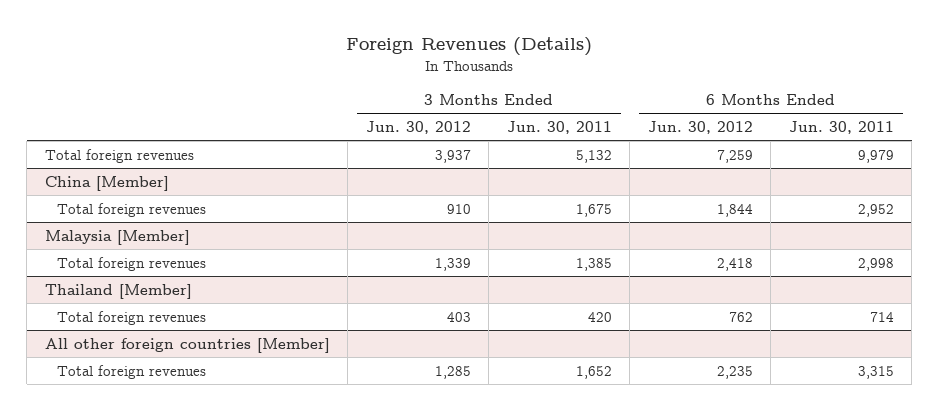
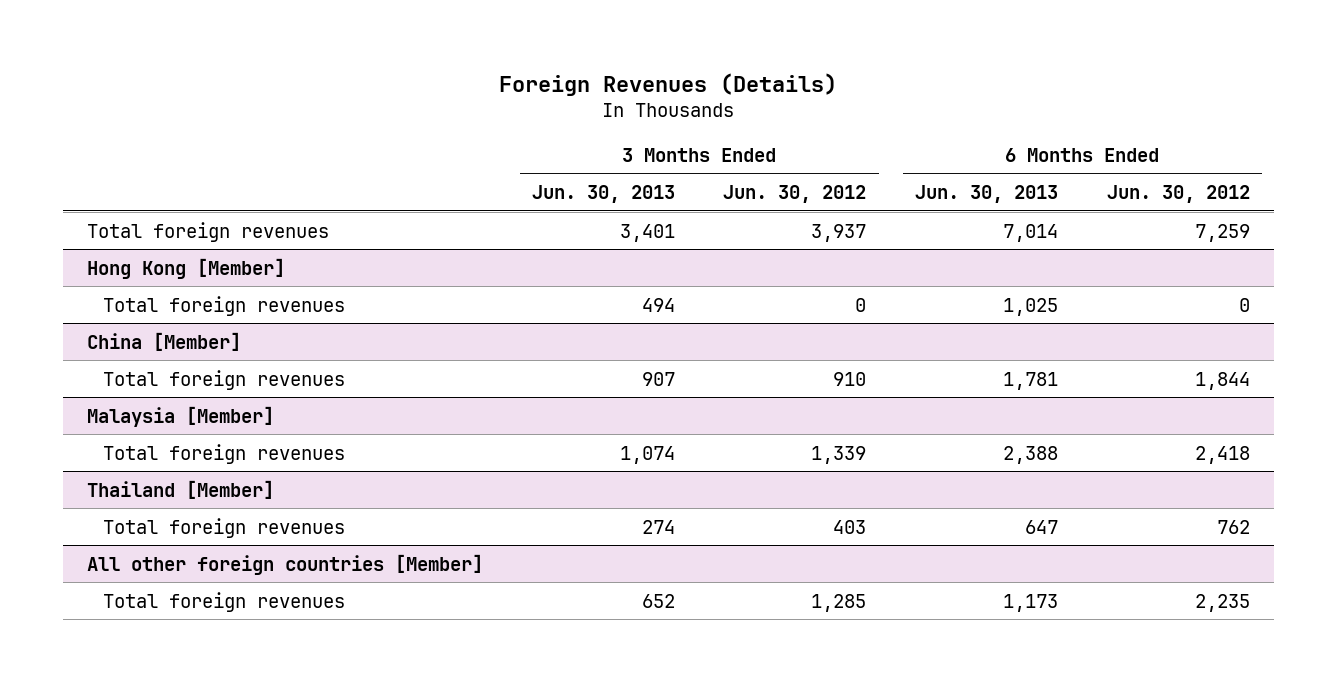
[506,121,612,135] Jun. 30, 2011 -> none
[788,121,894,135] Jun. 30, 2011 -> none
none -> [531,184,675,203] Jun. 30, 2013
none -> [915,184,1059,203] Jun. 30, 2013
none -> [87,257,286,279] Hong Kong [Member]
none -> [102,295,345,316] Total foreign revenues

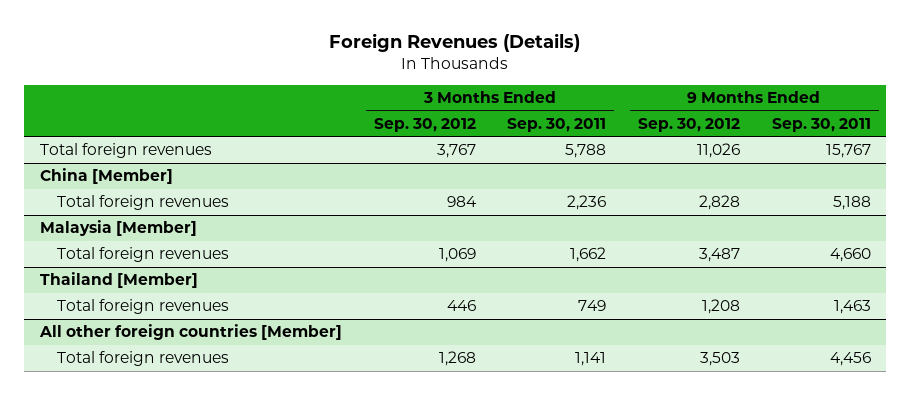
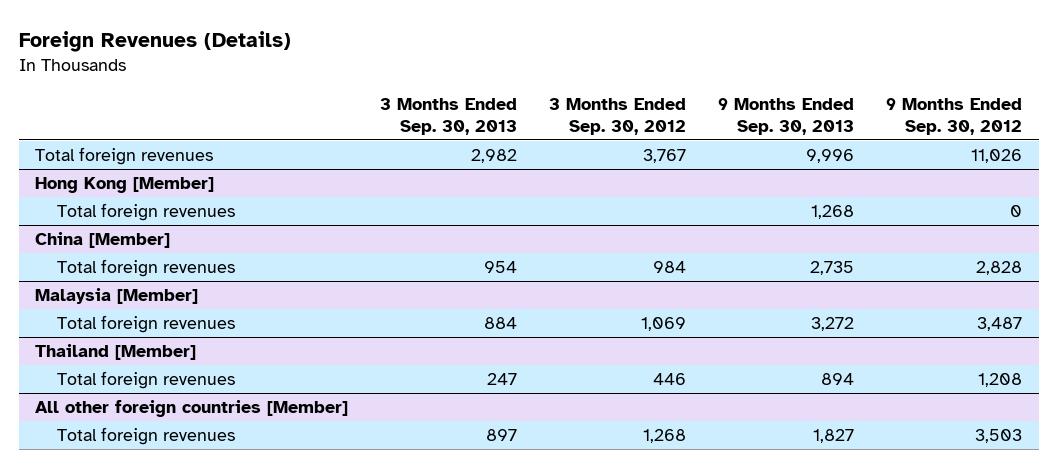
[507,117,607,132] Sep. 30, 2011 -> none
[771,117,871,132] Sep. 30, 2011 -> none
none -> [380,97,518,135] 3 Months Ended Sep. 30, 2013
none -> [718,97,855,135] 9 Months Ended Sep. 30, 2013
none -> [35,177,215,194] Hong Kong [Member]
none -> [57,203,236,222] Total foreign revenues

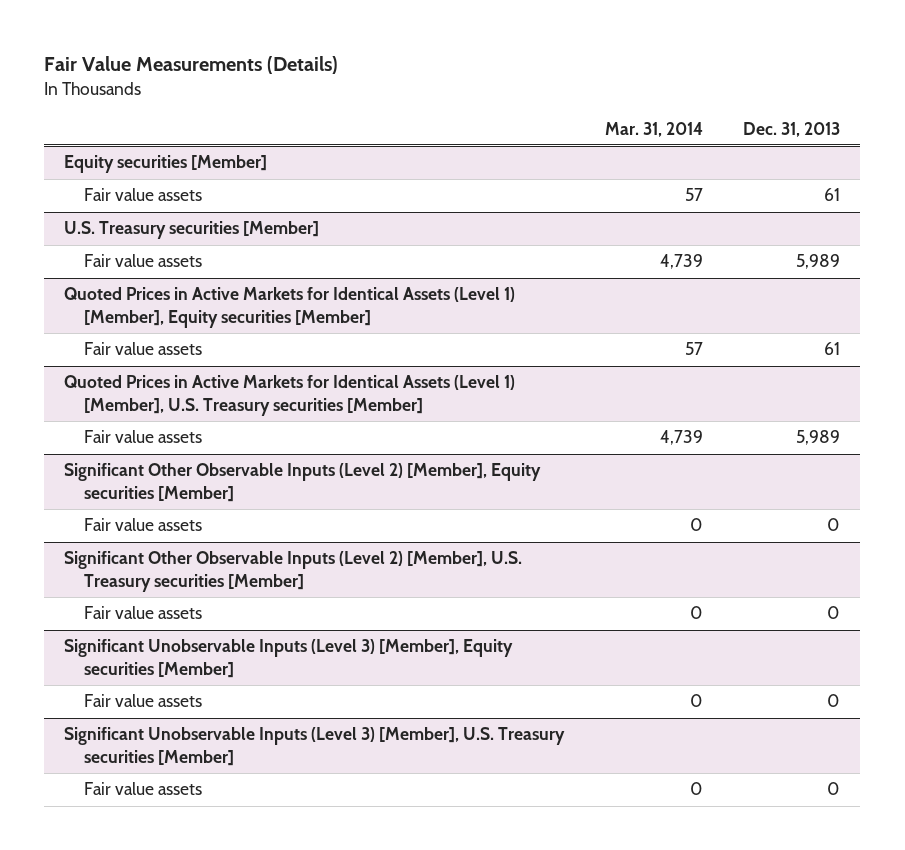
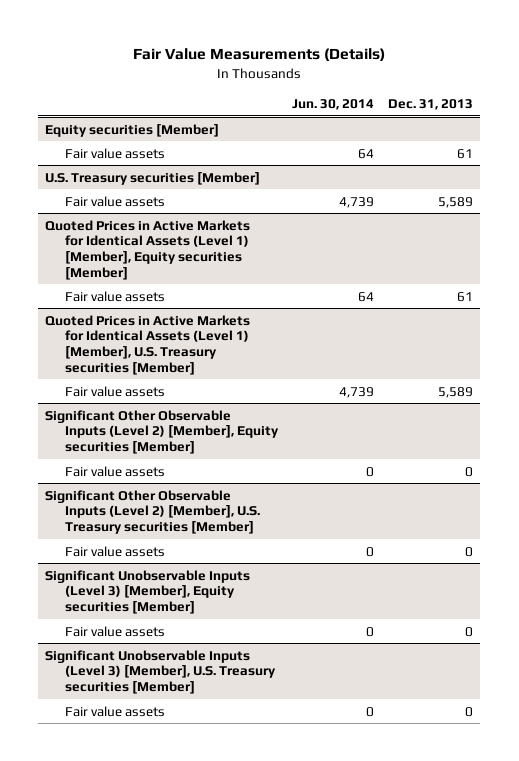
[604,121,703,137] Mar. 31, 2014 -> none
none -> [292,99,375,111] Jun. 30, 2014
[796,254,841,270] 5,989 -> [438,196,474,208] 5,589
[796,430,841,446] 5,989 -> [438,386,474,398] 5,589

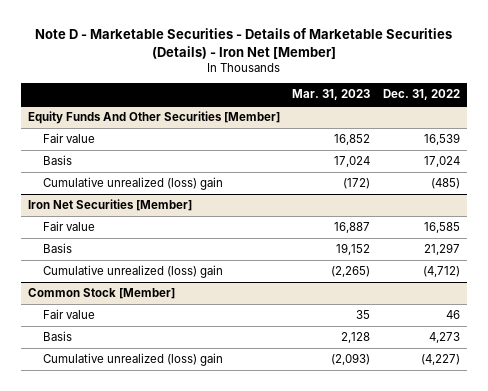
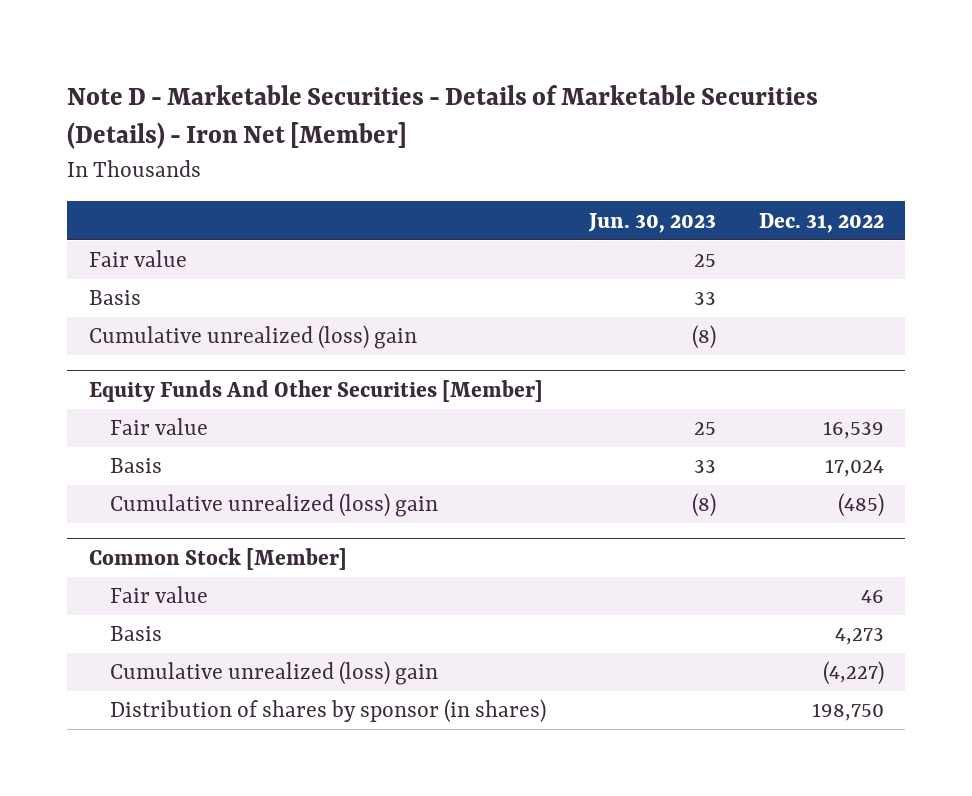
[292,89,371,101] Mar. 31, 2023 -> none
none -> [587,212,716,233] Jun. 30, 2023
none -> [88,250,187,268] Fair value
none -> [88,290,141,306] Basis
none -> [88,325,417,350] Cumulative unrealized (loss) gain
[27,198,192,211] Iron Net Securities [Member] -> none
[42,220,95,231] Fair value -> none
[42,242,72,253] Basis -> none
[42,264,223,278] Cumulative unrealized (loss) gain -> none
none -> [109,699,546,724] Distribution of shares by sponsor (in shares)

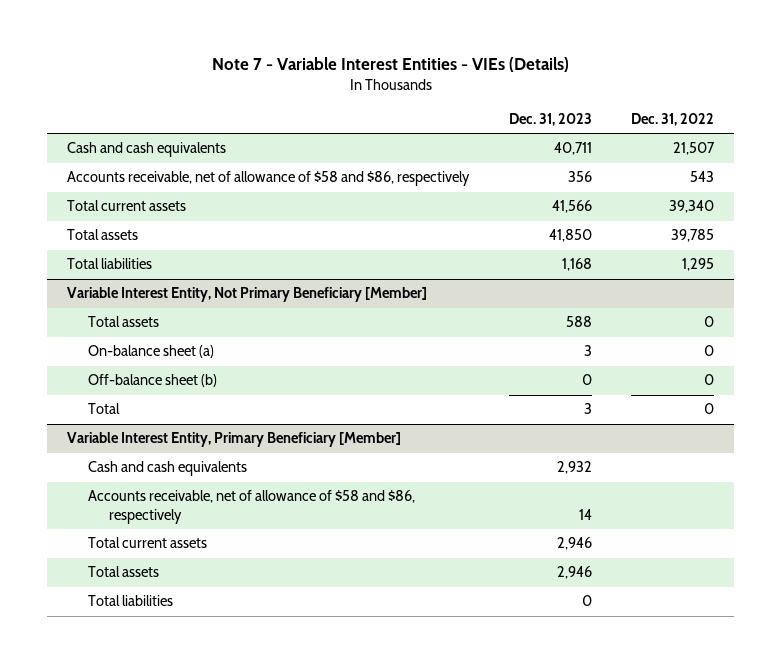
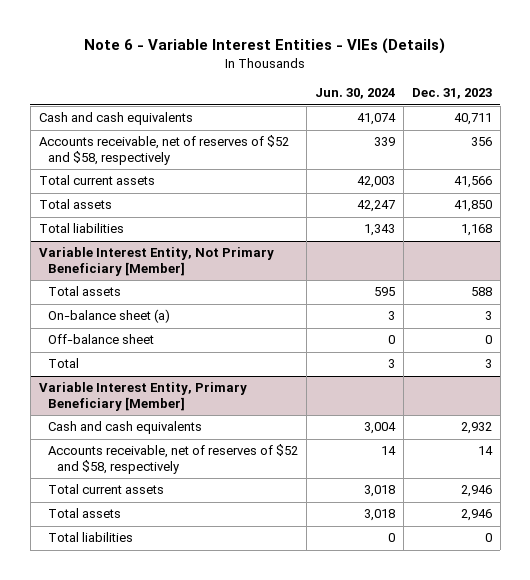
[211,57,569,73] Note 7 - Variable Interest Entities - VIEs (Details) -> [84,38,446,55] Note 6 - Variable Interest Entities - VIEs (Details)
[631,113,715,127] Dec. 31, 2022 -> none
none -> [314,88,395,100] Jun. 30, 2024
[66,171,470,187] Accounts receivable, net of allowance of $58 and $86, respectively -> [38,135,289,166] Accounts receivable, net of reserves of $52 and $58, respectively
[88,374,218,388] Off-balance sheet (b) -> [48,334,155,345] Off-balance sheet
[88,490,416,524] Accounts receivable, net of allowance of $58 and $86, respectively -> [48,444,299,475] Accounts receivable, net of reserves of $52 and $58, respectively

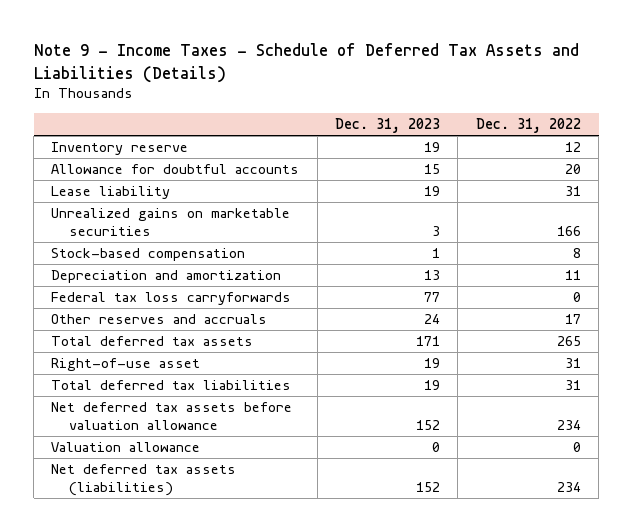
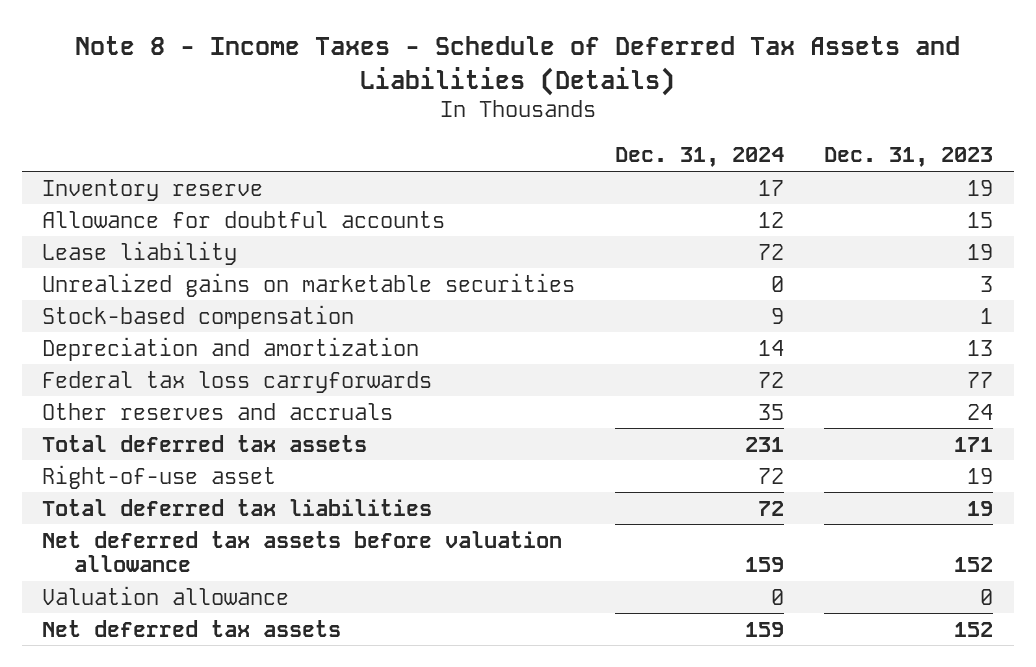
[33,43,579,83] Note 9 - Income Taxes - Schedule of Deferred Tax Assets and Liabilities (Details) -> [74,36,960,96] Note 8 - Income Taxes - Schedule of Deferred Tax Assets and Liabilities (Details)
[475,117,581,133] Dec. 31, 2022 -> none
none -> [615,147,785,168] Dec. 31, 2024
[51,464,237,496] Net deferred tax assets (liabilities) -> [42,619,342,637] Net deferred tax assets

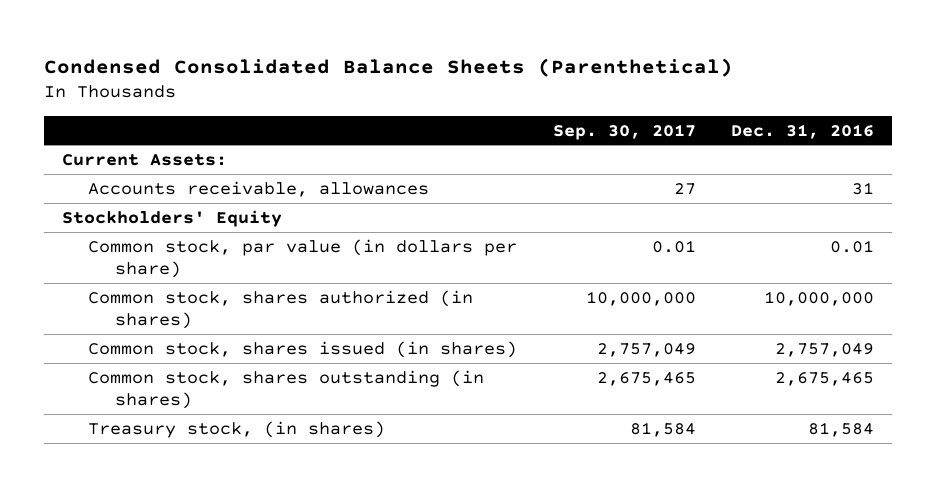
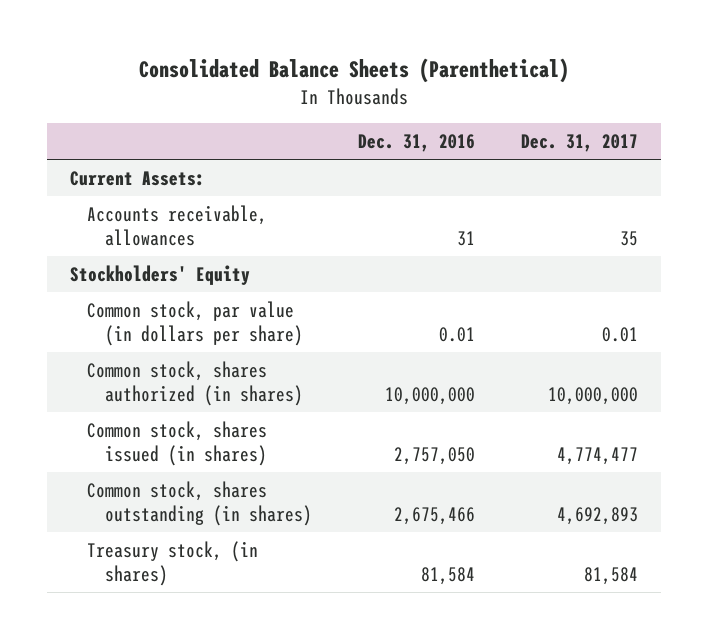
[44,57,734,77] Condensed Consolidated Balance Sheets (Parenthetical) -> [138,58,569,84] Consolidated Balance Sheets (Parenthetical)
[552,123,696,140] Sep. 30, 2017 -> none
none -> [521,134,639,153] Dec. 31, 2017
[774,342,874,357] 2,757,049 -> [393,446,475,465] 2,757,050
[774,371,874,386] 2,675,465 -> [393,506,475,525] 2,675,466

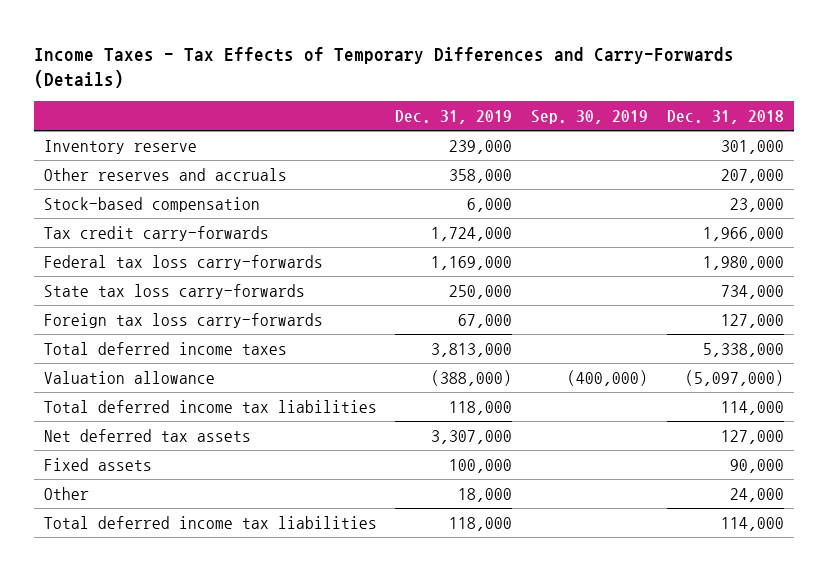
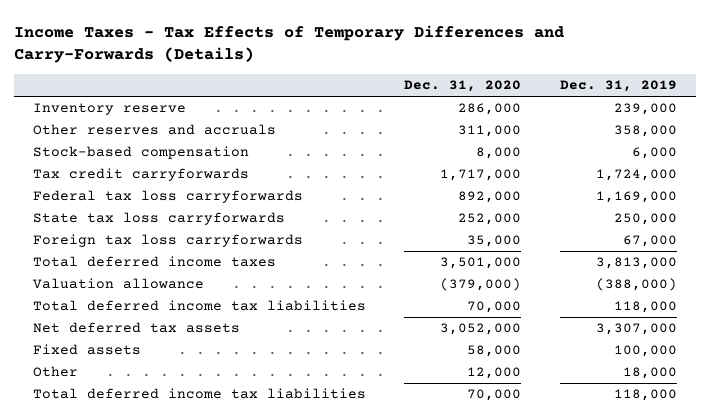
[531,110,649,125] Sep. 30, 2019 -> none
[667,110,785,125] Dec. 31, 2018 -> none
none -> [404,80,522,93] Dec. 31, 2020
[43,225,269,241] Tax credit carry-forwards -> [33,168,250,182] Tax credit carryforwards
[43,254,323,270] Federal tax loss carry-forwards -> [33,190,304,204] Federal tax loss carryforwards
[43,283,305,299] State tax loss carry-forwards -> [33,212,286,226] State tax loss carryforwards
[43,312,323,328] Foreign tax loss carry-forwards -> [33,234,304,248] Foreign tax loss carryforwards

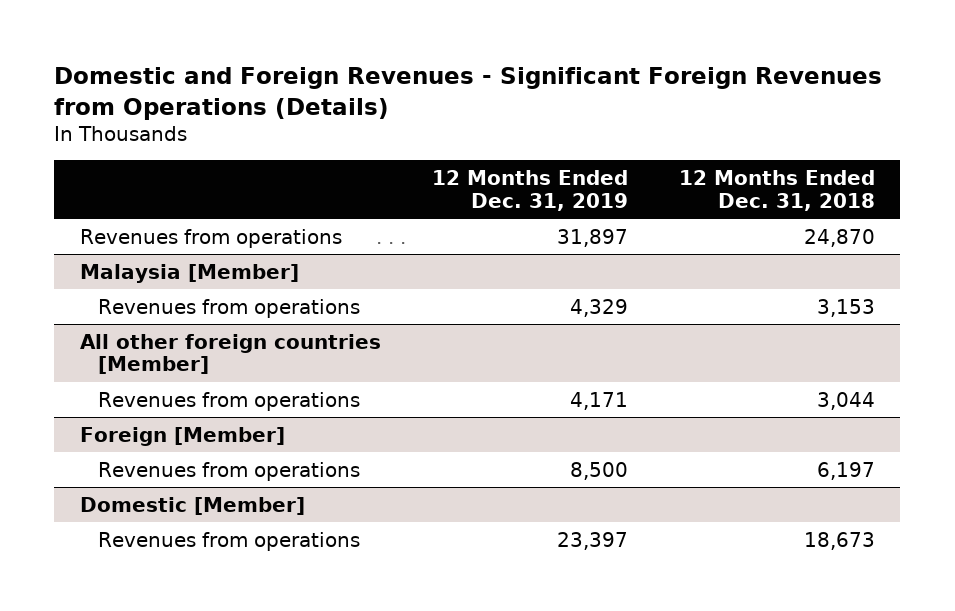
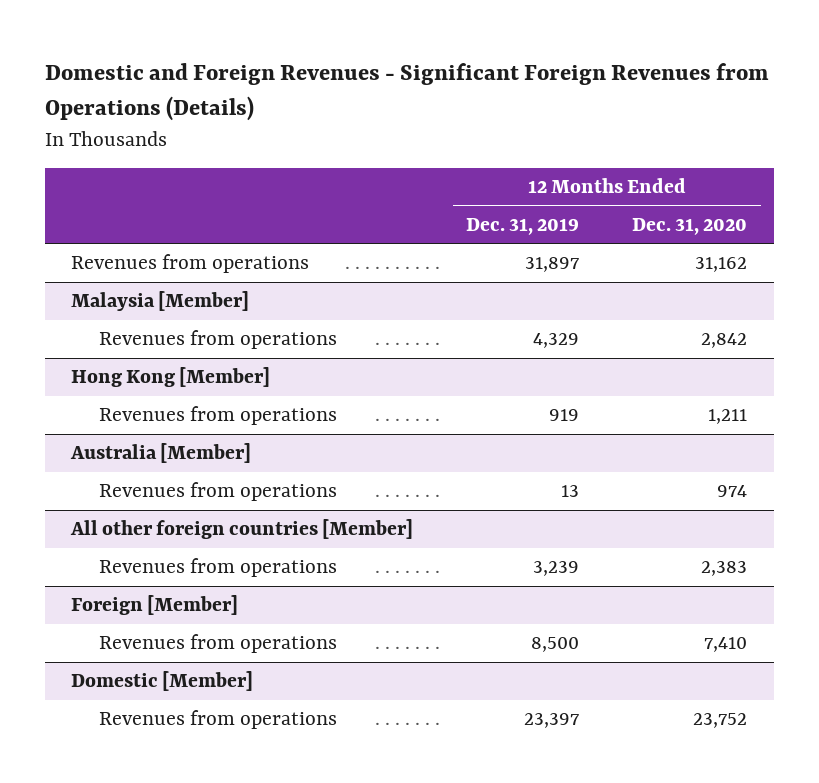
[678,170,875,211] 12 Months Ended Dec. 31, 2018 -> none
none -> [632,218,748,236] Dec. 31, 2020
none -> [71,367,271,388] Hong Kong [Member]
none -> [98,406,337,426] Revenues from operations
none -> [70,443,252,464] Australia [Member]
none -> [98,482,337,502] Revenues from operations
[569,391,628,410] 4,171 -> [533,561,580,577] 3,239

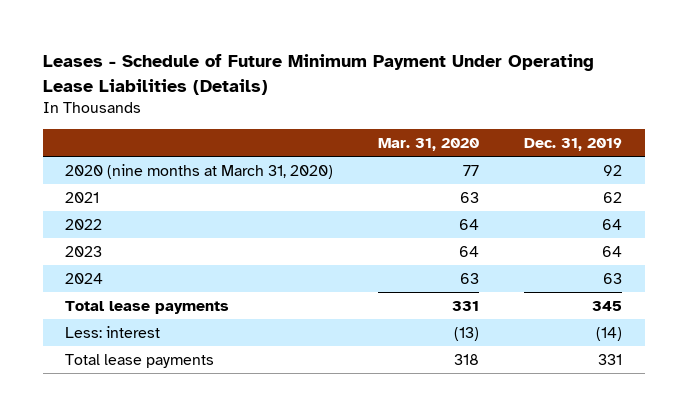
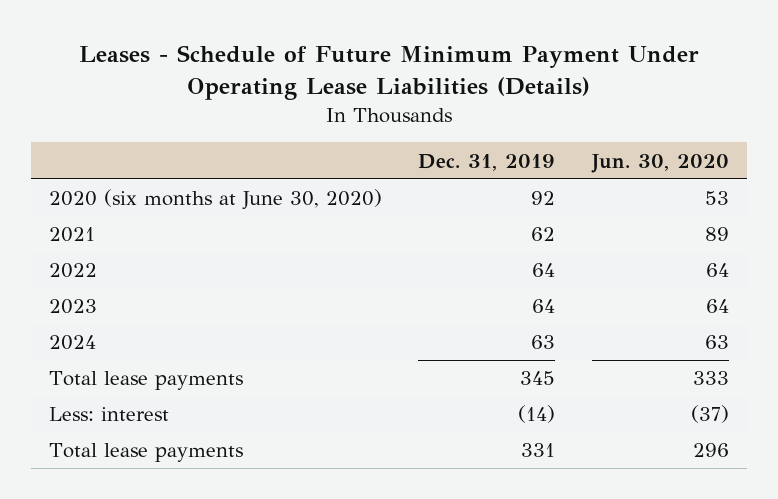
[378,137,480,151] Mar. 31, 2020 -> none
none -> [590,153,729,173] Jun. 30, 2020
[65,164,334,180] 2020 (nine months at March 31, 2020) -> [48,189,382,211] 2020 (six months at June 30, 2020)

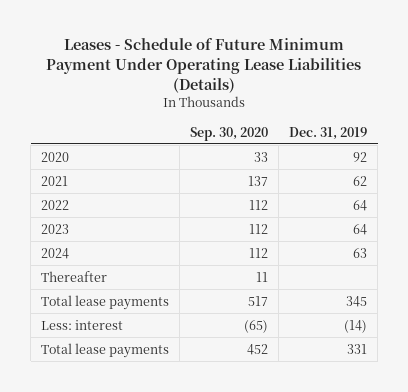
[590,153,729,173] Jun. 30, 2020 -> none
none -> [190,126,269,141] Sep. 30, 2020
[48,189,382,211] 2020 (six months at June 30, 2020) -> [41,151,70,162] 2020
none -> [41,270,108,282] Thereafter

